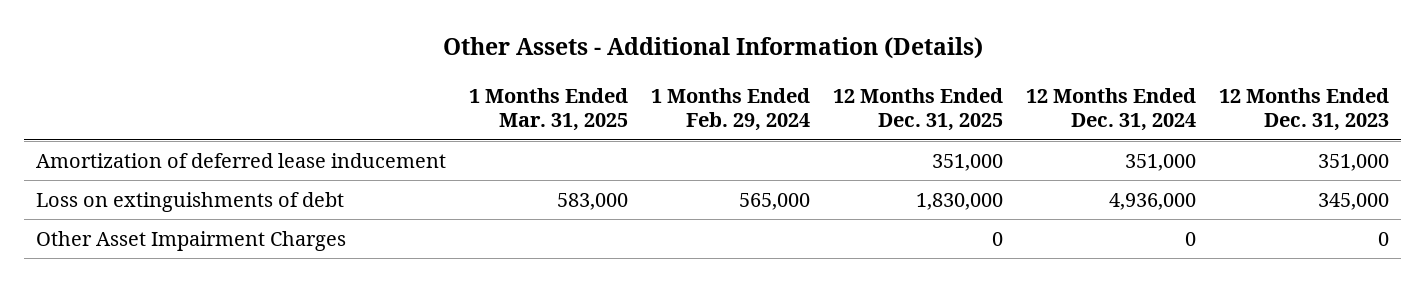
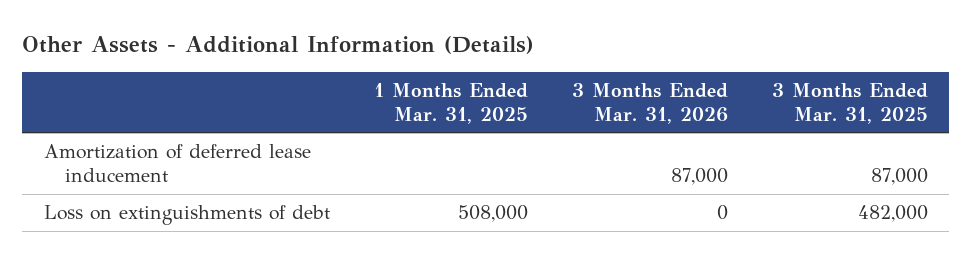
[650,87,810,132] 1 Months Ended Feb. 29, 2024 -> none
[833,87,1004,132] 12 Months Ended Dec. 31, 2025 -> none
[1026,87,1197,132] 12 Months Ended Dec. 31, 2024 -> none
[1219,87,1390,132] 12 Months Ended Dec. 31, 2023 -> none
none -> [571,82,728,124] 3 Months Ended Mar. 31, 2026
none -> [771,82,928,124] 3 Months Ended Mar. 31, 2025
[35,230,346,251] Other Asset Impairment Charges -> none
[556,192,628,210] 583,000 -> [457,205,528,223] 508,000

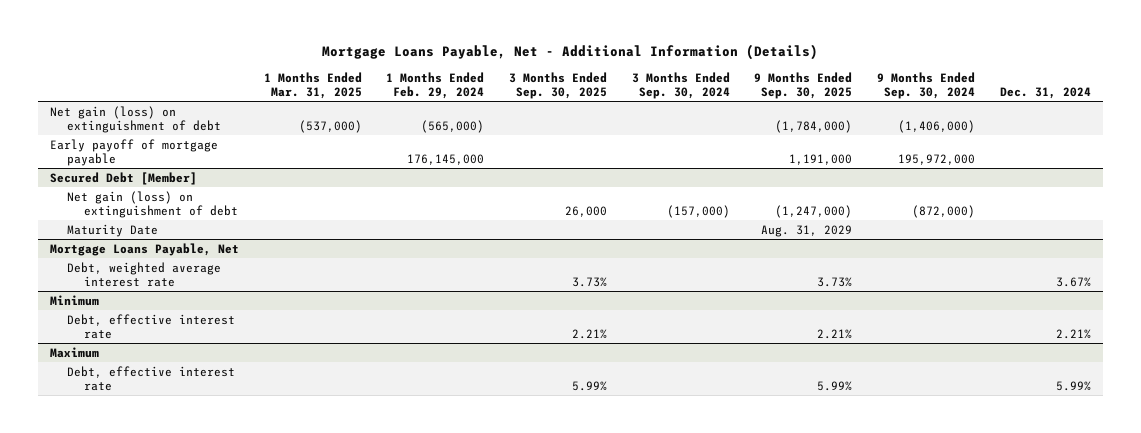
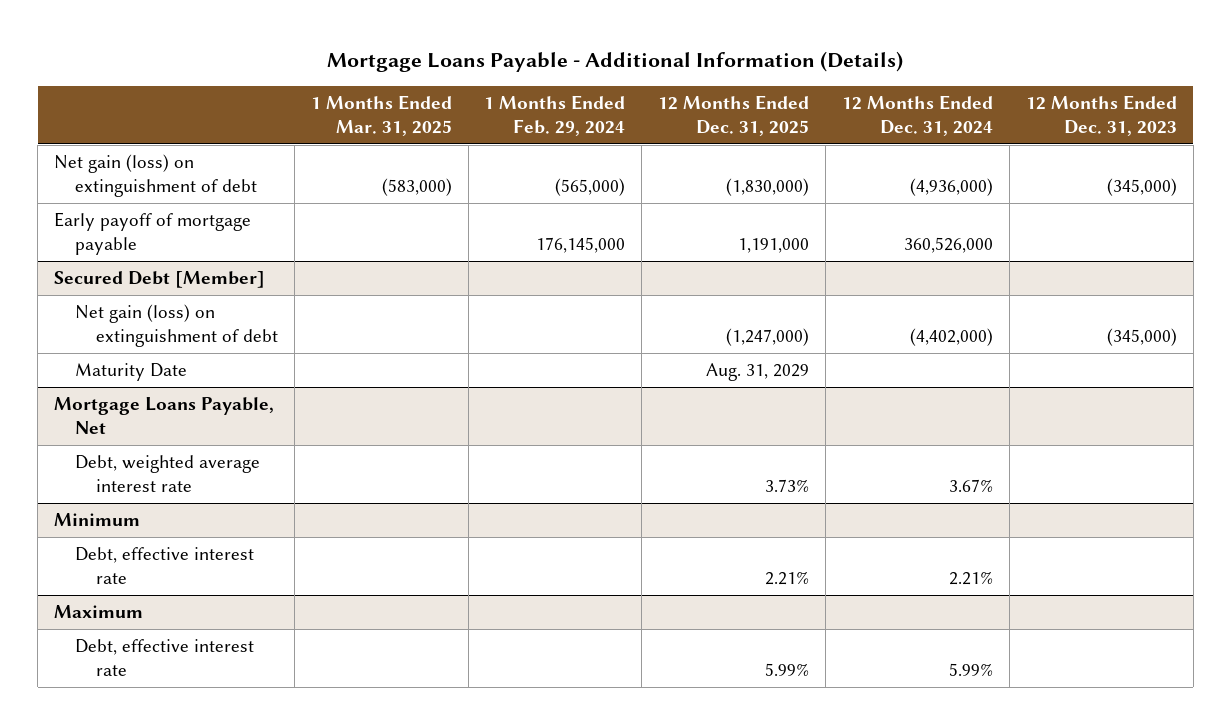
[322,44,819,61] Mortgage Loans Payable, Net - Additional Information (Details) -> [327,51,904,73] Mortgage Loans Payable - Additional Information (Details)
[509,71,608,99] 3 Months Ended Sep. 30, 2025 -> none
[631,71,730,99] 3 Months Ended Sep. 30, 2024 -> none
[754,71,853,99] 9 Months Ended Sep. 30, 2025 -> none
[876,71,975,99] 9 Months Ended Sep. 30, 2024 -> none
[999,86,1091,99] Dec. 31, 2024 -> none
none -> [658,95,810,137] 12 Months Ended Dec. 31, 2025
none -> [841,95,993,137] 12 Months Ended Dec. 31, 2024
none -> [1025,95,1177,137] 12 Months Ended Dec. 31, 2023
[298,119,362,133] (537,000) -> [381,178,452,197] (583,000)

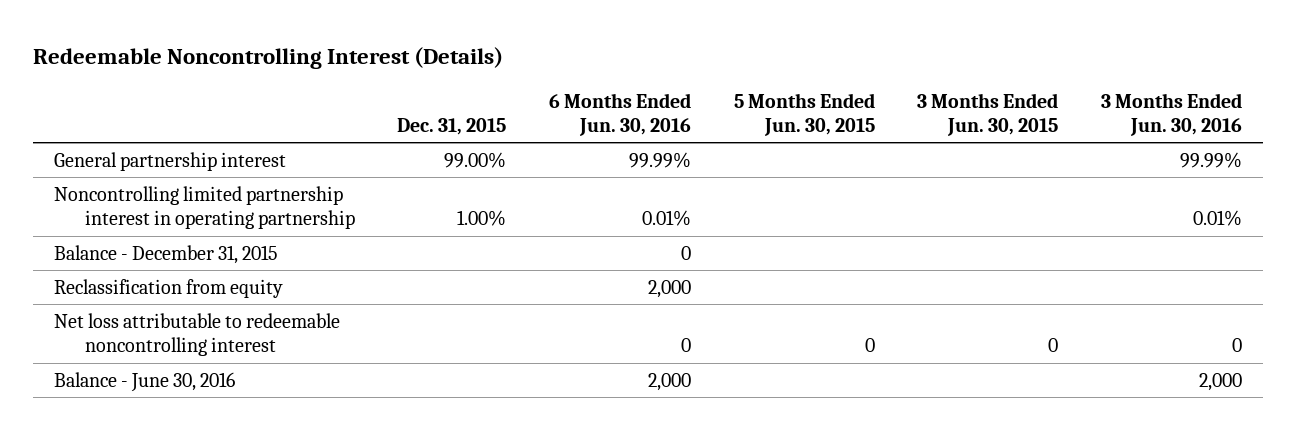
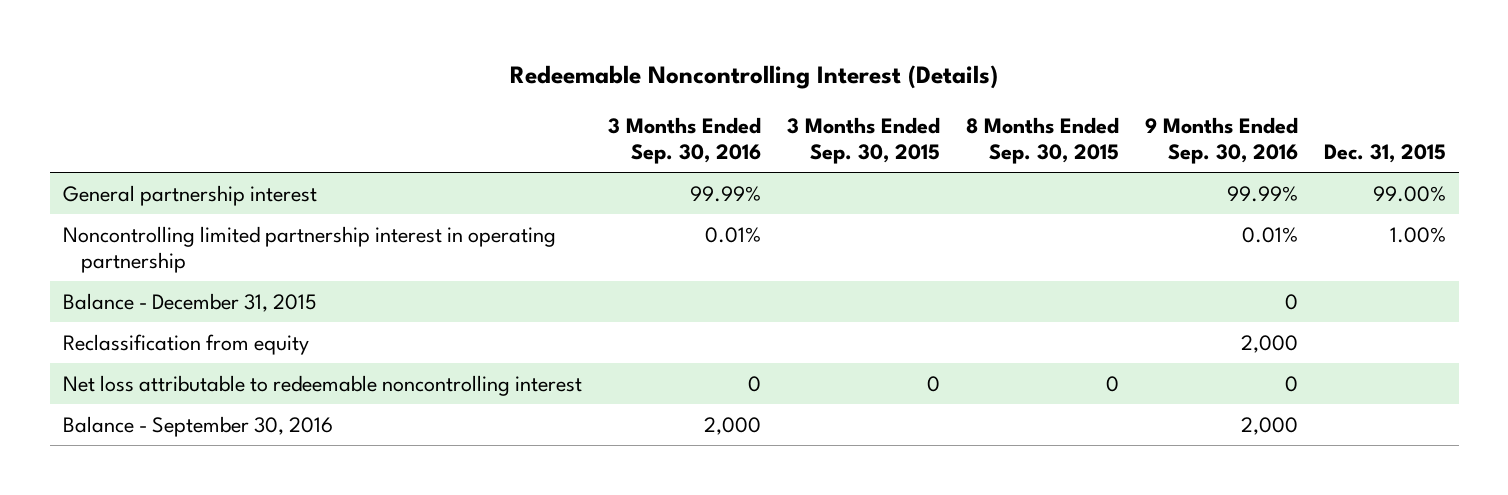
[549,92,692,136] 6 Months Ended Jun. 30, 2016 -> none
[733,92,875,136] 5 Months Ended Jun. 30, 2015 -> none
[917,92,1059,136] 3 Months Ended Jun. 30, 2015 -> none
[1101,92,1243,136] 3 Months Ended Jun. 30, 2016 -> none
none -> [607,117,761,164] 3 Months Ended Sep. 30, 2016
none -> [786,117,940,164] 3 Months Ended Sep. 30, 2015
none -> [965,117,1119,164] 8 Months Ended Sep. 30, 2015
none -> [1144,117,1298,164] 9 Months Ended Sep. 30, 2016
[54,371,236,392] Balance - June 30, 2016 -> [62,415,333,437] Balance - September 30, 2016

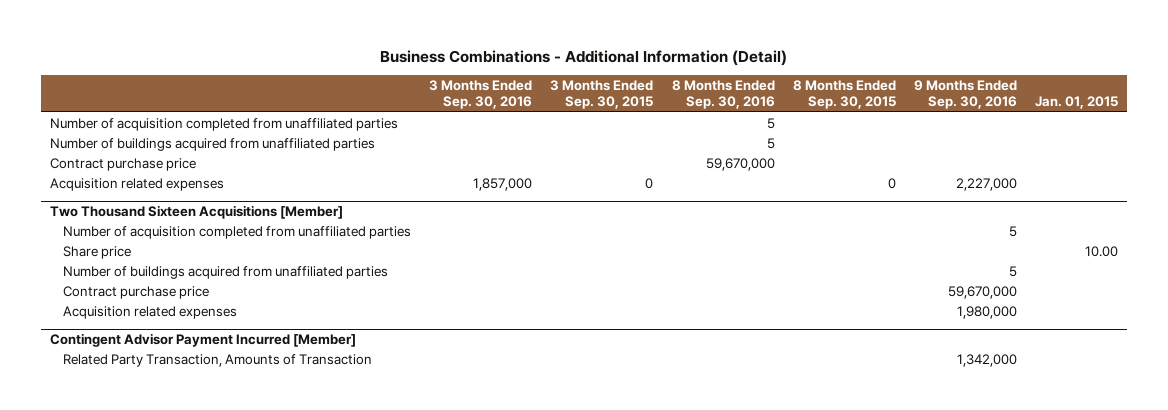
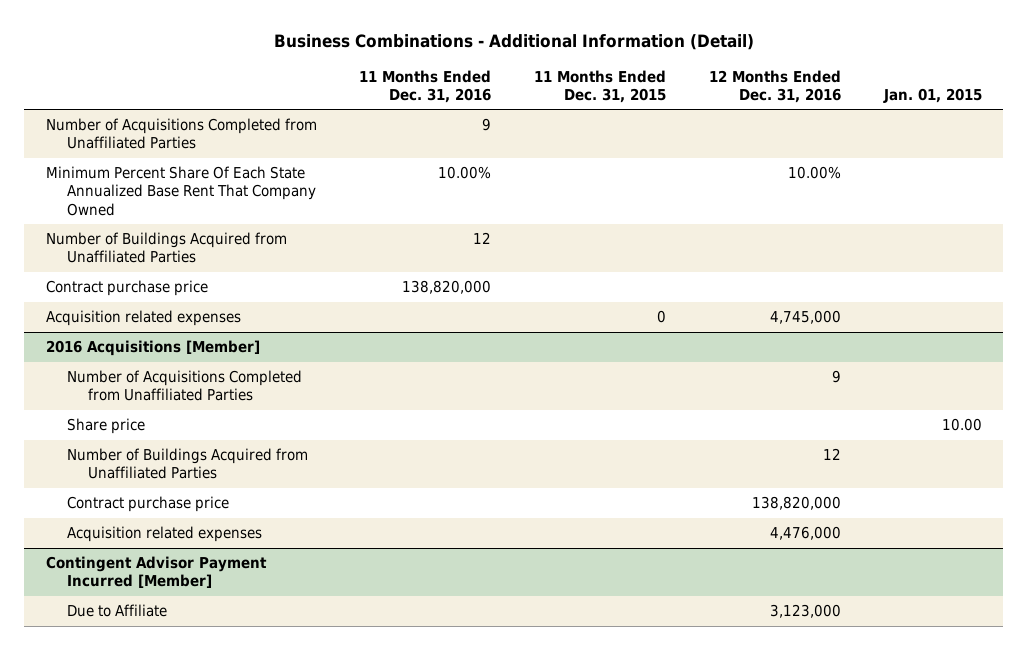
[429,79,533,110] 3 Months Ended Sep. 30, 2016 -> none
[550,79,654,110] 3 Months Ended Sep. 30, 2015 -> none
[671,79,775,110] 8 Months Ended Sep. 30, 2016 -> none
[792,79,896,110] 8 Months Ended Sep. 30, 2015 -> none
[913,79,1017,110] 9 Months Ended Sep. 30, 2016 -> none
none -> [359,69,492,103] 11 Months Ended Dec. 31, 2016
none -> [534,69,667,103] 11 Months Ended Dec. 31, 2015
none -> [709,69,842,103] 12 Months Ended Dec. 31, 2016
[50,117,399,131] Number of acquisition completed from unaffiliated parties -> [45,118,317,150] Number of Acquisitions Completed from Unaffiliated Parties
none -> [45,166,316,216] Minimum Percent Share Of Each State Annualized Base Rent That Company Owned
[50,137,376,151] Number of buildings acquired from unaffiliated parties -> [45,232,287,264] Number of Buildings Acquired from Unaffiliated Parties
[50,205,344,220] Two Thousand Sixteen Acquisitions [Member] -> [45,340,260,357] 2016 Acquisitions [Member]
[63,225,412,239] Number of acquisition completed from unaffiliated parties -> [66,370,302,402] Number of Acquisitions Completed from Unaffiliated Parties
[63,265,389,279] Number of buildings acquired from unaffiliated parties -> [66,448,308,480] Number of Buildings Acquired from Unaffiliated Parties
[63,353,373,367] Related Party Transaction, Amounts of Transaction -> [66,604,167,618] Due to Affiliate

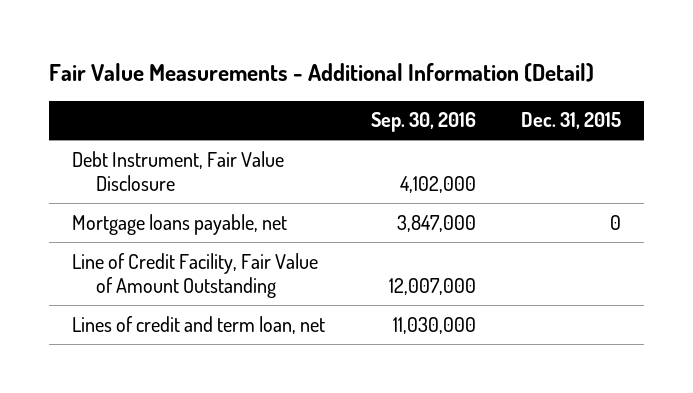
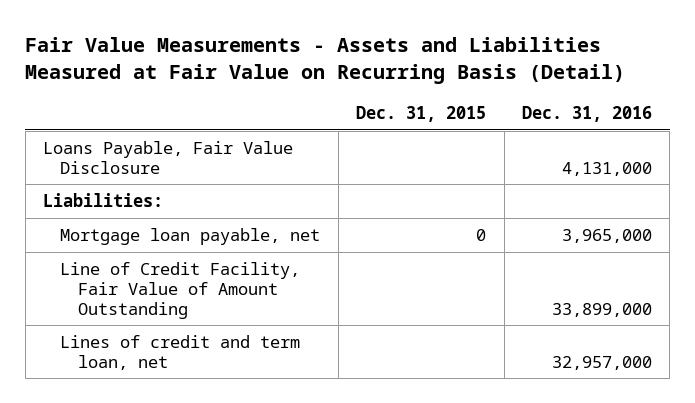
[49,62,595,82] Fair Value Measurements - Additional Information (Detail) -> [25,37,626,84] Fair Value Measurements - Assets and Liabilities Measured at Fair Value on Recurring Basis (Detail)
[370,112,476,133] Sep. 30, 2016 -> none
none -> [521,106,652,123] Dec. 31, 2016
[72,150,285,192] Debt Instrument, Fair Value Disclosure -> [43,140,294,174] Loans Payable, Fair Value Disclosure
none -> [43,192,164,207] Liabilities:
[72,213,288,235] Mortgage loans payable, net -> [60,227,321,245] Mortgage loan payable, net

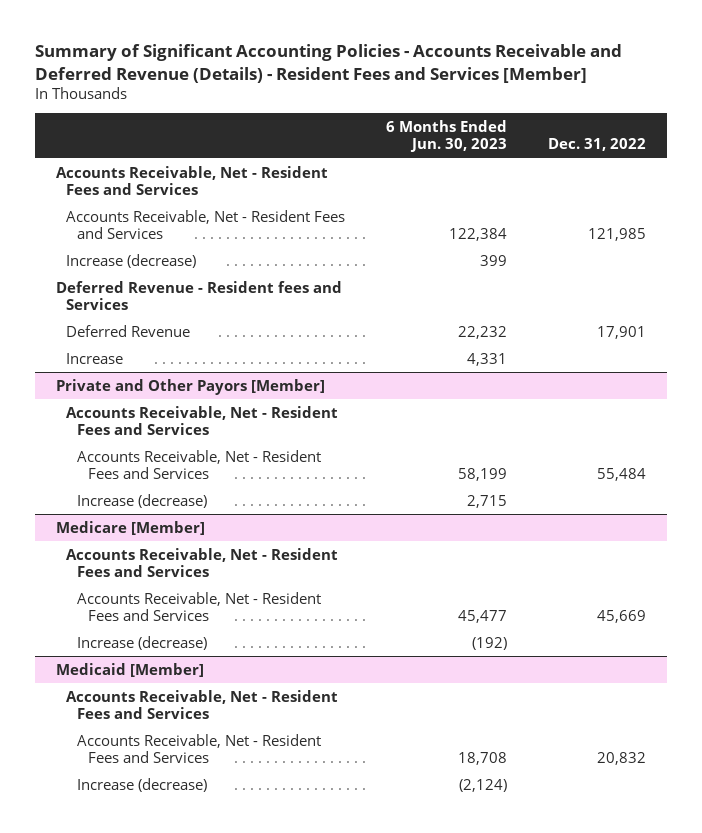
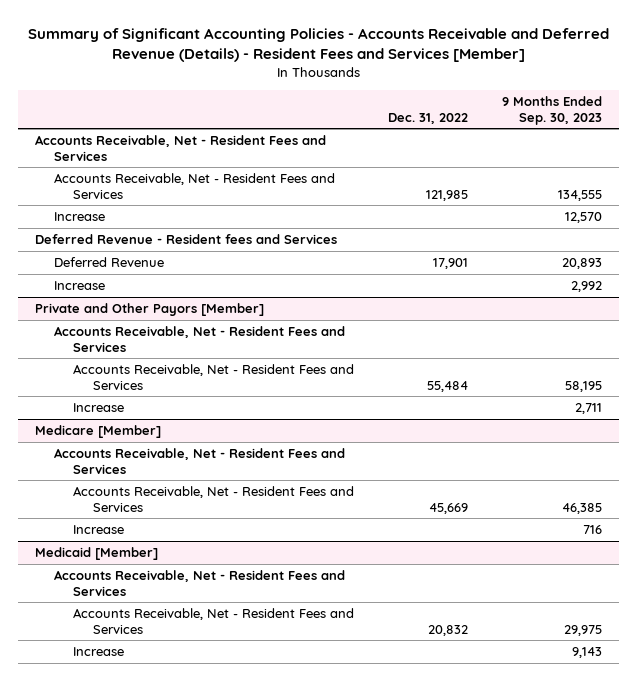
[386,120,508,153] 6 Months Ended Jun. 30, 2023 -> none
none -> [502,96,603,125] 9 Months Ended Sep. 30, 2023
[66,253,197,268] Increase (decrease) -> [54,212,106,222] Increase
[77,493,208,508] Increase (decrease) -> [73,403,125,413] Increase
[77,635,208,650] Increase (decrease) -> [73,525,125,535] Increase
[77,777,208,792] Increase (decrease) -> [73,647,125,657] Increase

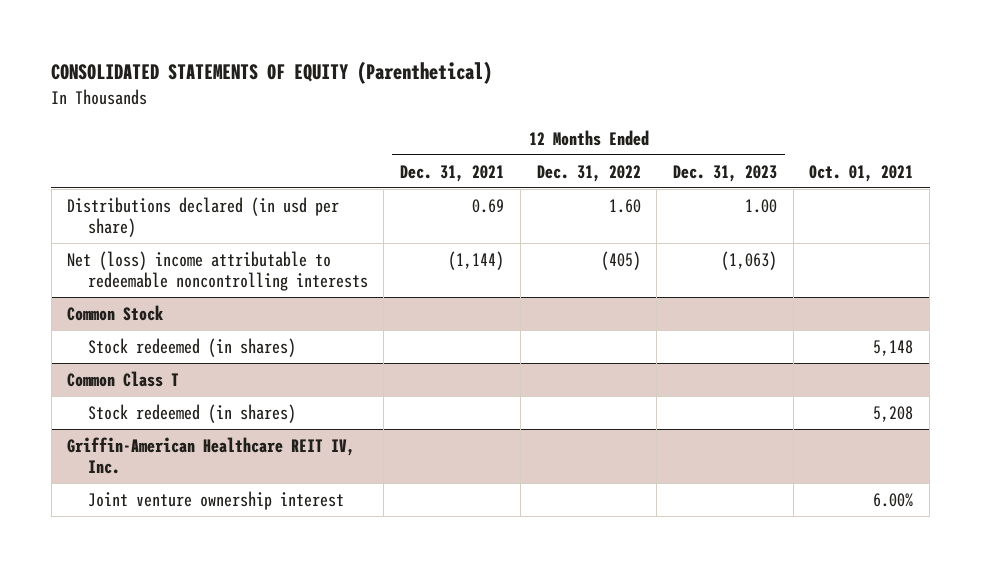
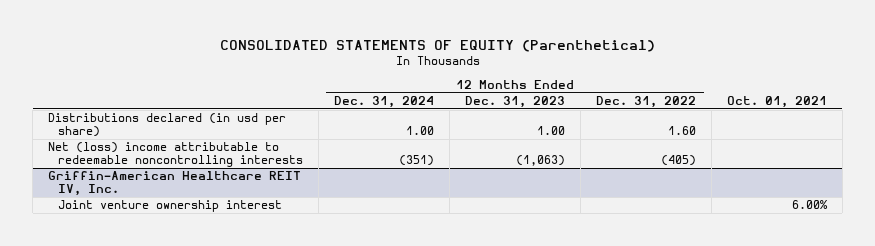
[400,164,505,182] Dec. 31, 2021 -> none
none -> [334,95,435,108] Dec. 31, 2024
[67,304,165,321] Common Stock -> none
[87,337,296,357] Stock redeemed (in shares) -> none
[67,370,180,387] Common Class T -> none
[87,403,296,423] Stock redeemed (in shares) -> none

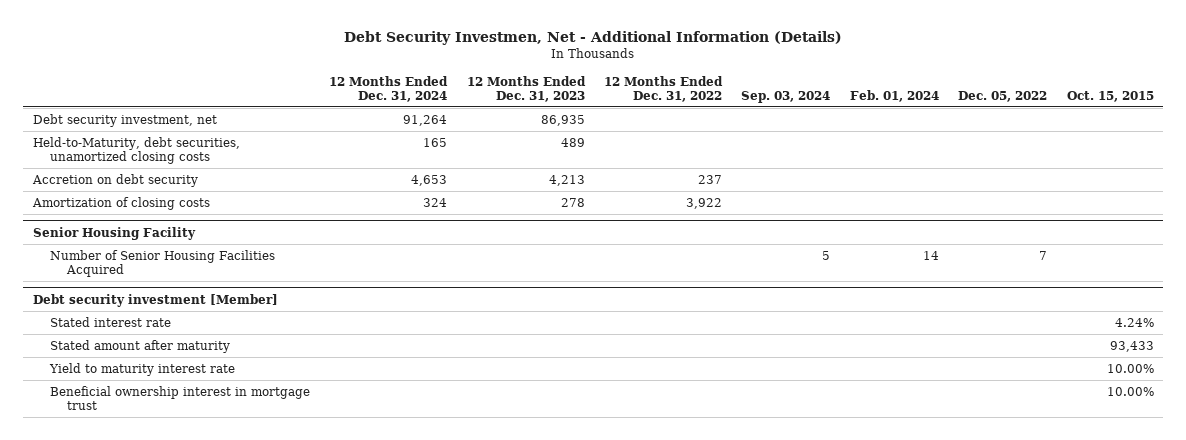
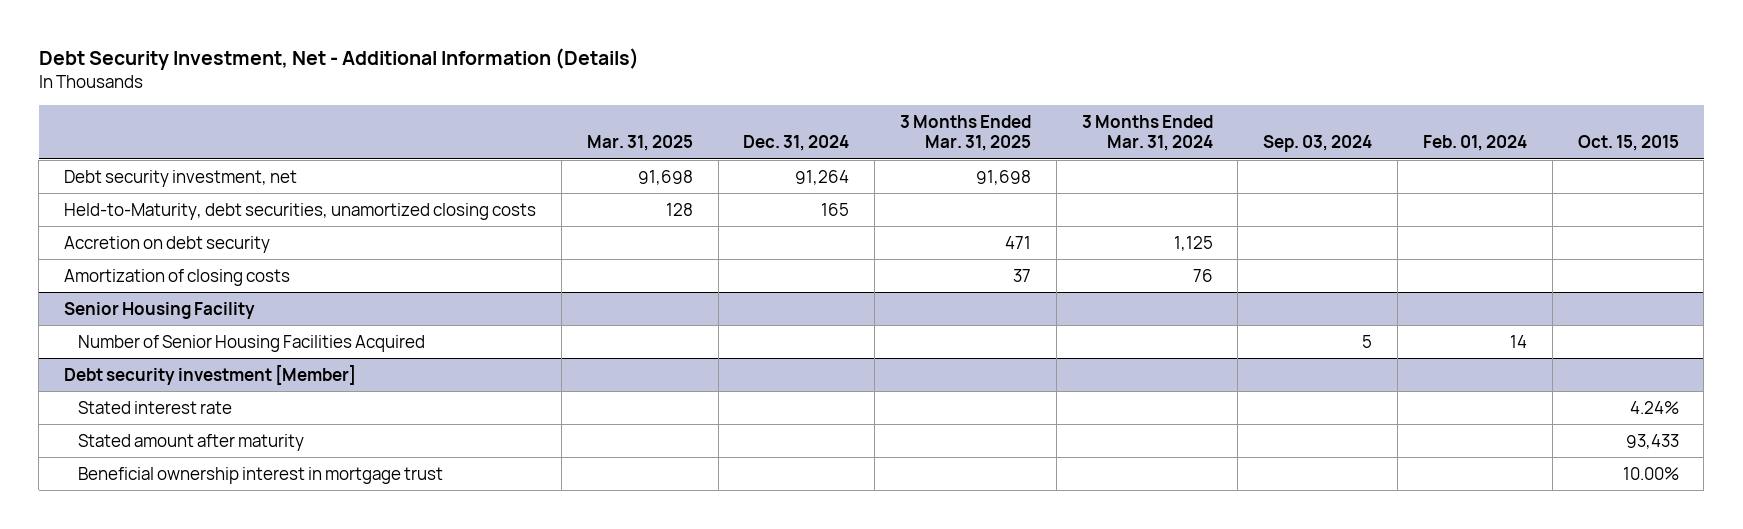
[344,30,843,45] Debt Security Investmen, Net - Additional Information (Details) -> [38,48,639,71] Debt Security Investment, Net - Additional Information (Details)
[329,75,449,102] 12 Months Ended Dec. 31, 2024 -> none
[466,75,586,102] 12 Months Ended Dec. 31, 2023 -> none
[604,75,724,102] 12 Months Ended Dec. 31, 2022 -> none
[958,90,1048,102] Dec. 05, 2022 -> none
none -> [586,135,693,152] Mar. 31, 2025
none -> [743,135,850,152] Dec. 31, 2024
none -> [899,115,1031,152] 3 Months Ended Mar. 31, 2025
none -> [1081,115,1213,152] 3 Months Ended Mar. 31, 2024
[48,362,235,376] Yield to maturity interest rate -> none

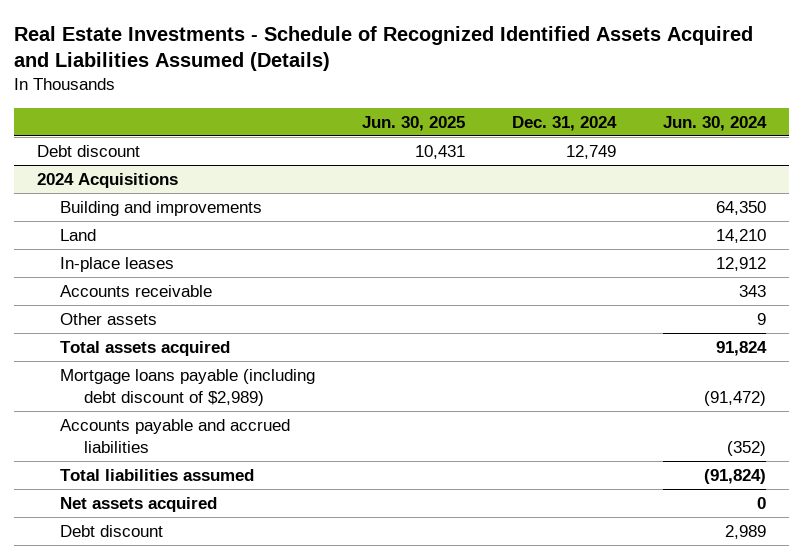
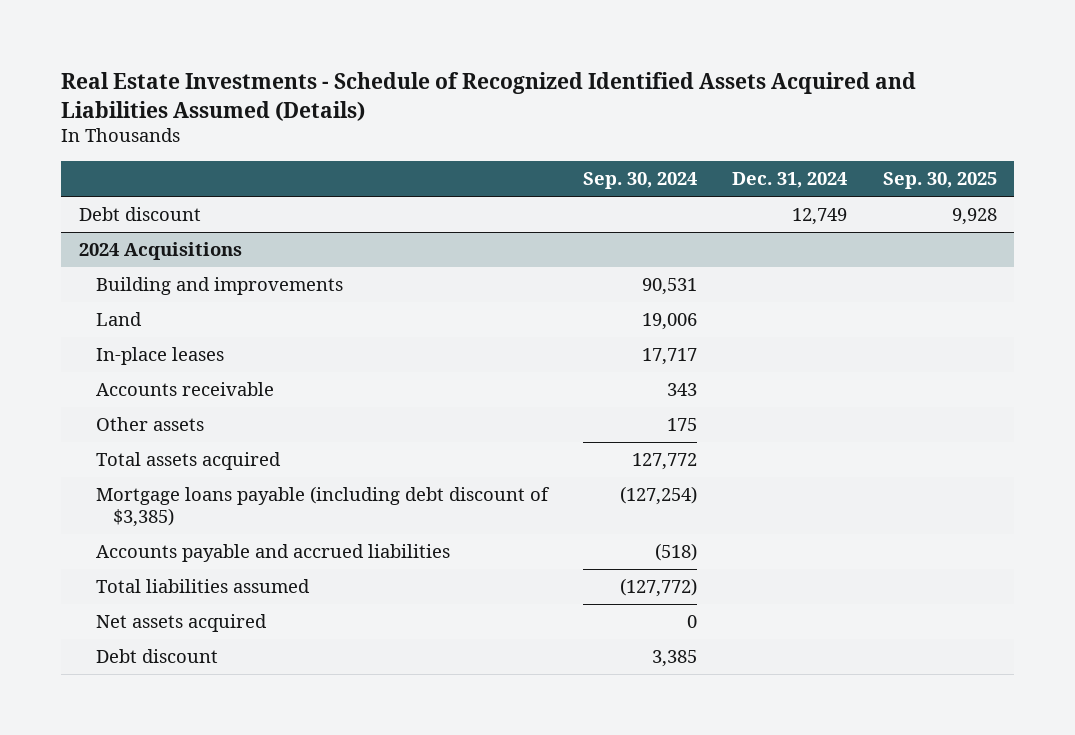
[362,115,466,131] Jun. 30, 2025 -> none
[662,115,767,131] Jun. 30, 2024 -> none
none -> [583,171,698,189] Sep. 30, 2024
none -> [882,171,997,189] Sep. 30, 2025
[60,368,316,407] Mortgage loans payable (including debt discount of $2,989) -> [95,486,550,527] Mortgage loans payable (including debt discount of $3,385)

